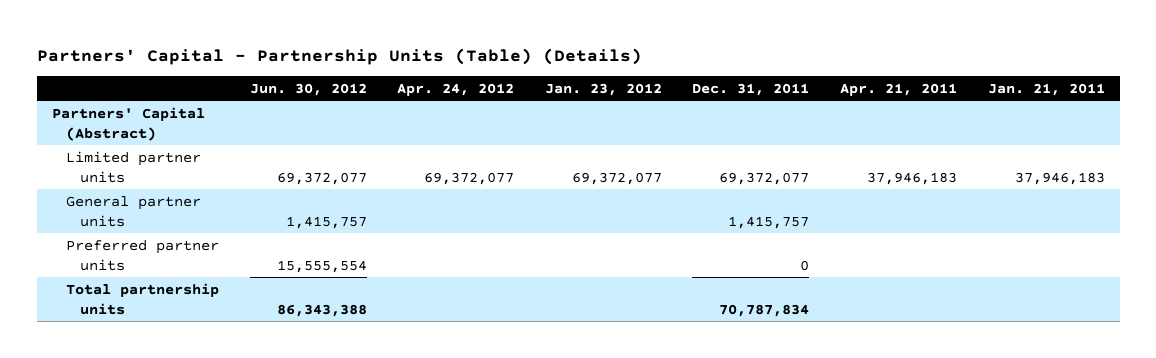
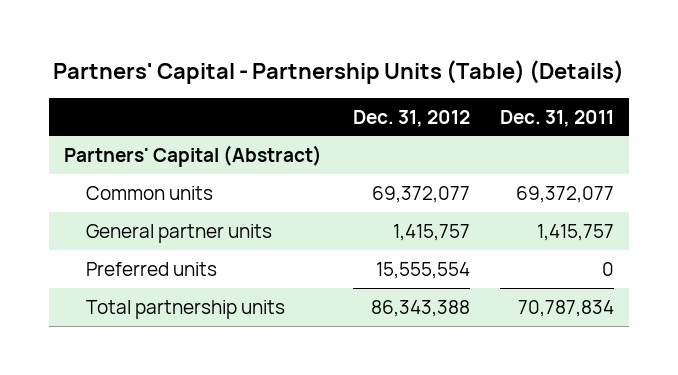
[249,82,367,96] Jun. 30, 2012 -> none
[397,82,515,96] Apr. 24, 2012 -> none
[544,82,662,96] Jan. 23, 2012 -> none
[839,82,957,96] Apr. 21, 2011 -> none
[987,82,1105,96] Jan. 21, 2011 -> none
none -> [352,109,470,127] Dec. 31, 2012
[65,150,201,183] Limited partner units -> [85,185,213,200] Common units
[65,239,219,271] Preferred partner units -> [85,261,217,276] Preferred units

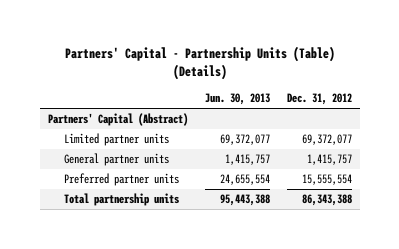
[500,109,615,127] Dec. 31, 2011 -> none
none -> [204,93,270,106] Jun. 30, 2013
[85,185,213,200] Common units -> [63,133,169,147] Limited partner units
[85,261,217,276] Preferred units -> [63,173,179,187] Preferred partner units

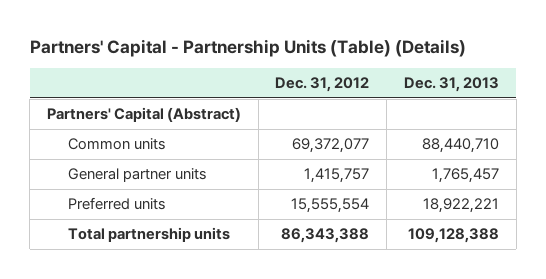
[204,93,270,106] Jun. 30, 2013 -> none
none -> [403,77,499,93] Dec. 31, 2013
[63,133,169,147] Limited partner units -> [67,138,165,151] Common units
[63,173,179,187] Preferred partner units -> [67,197,165,211] Preferred units

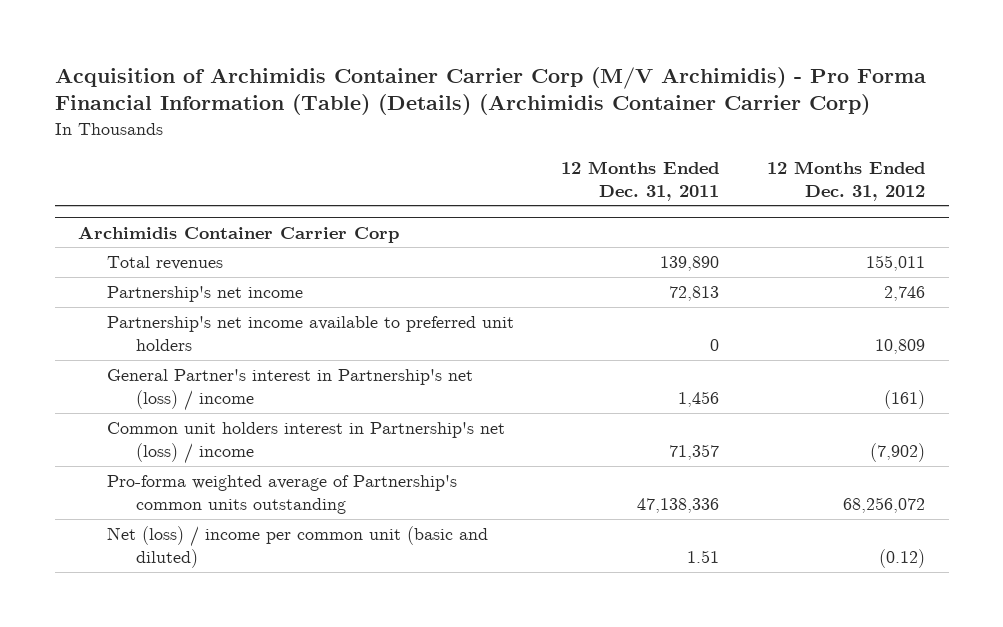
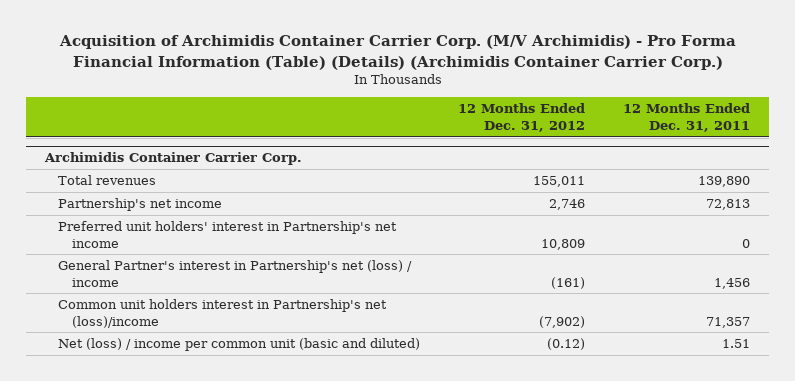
[54,66,926,116] Acquisition of Archimidis Container Carrier Corp (M/V Archimidis) - Pro Forma Financial Information (Table) (Details) (Archimidis Container Carrier Corp) -> [58,35,736,70] Acquisition of Archimidis Container Carrier Corp. (M/V Archimidis) - Pro Forma Financial Information (Table) (Details) (Archimidis Container Carrier Corp.)
[78,225,400,243] Archimidis Container Carrier Corp -> [44,152,303,166] Archimidis Container Carrier Corp.
[107,316,515,352] Partnership's net income available to preferred unit holders -> [58,221,398,248] Preferred unit holders' interest in Partnership's net income
[107,475,458,515] Pro-forma weighted average of Partnership's common units outstanding -> none
[107,422,506,465] Common unit holders interest in Partnership's net (loss) / income -> [58,299,388,328] Common unit holders interest in Partnership's net (loss)/income

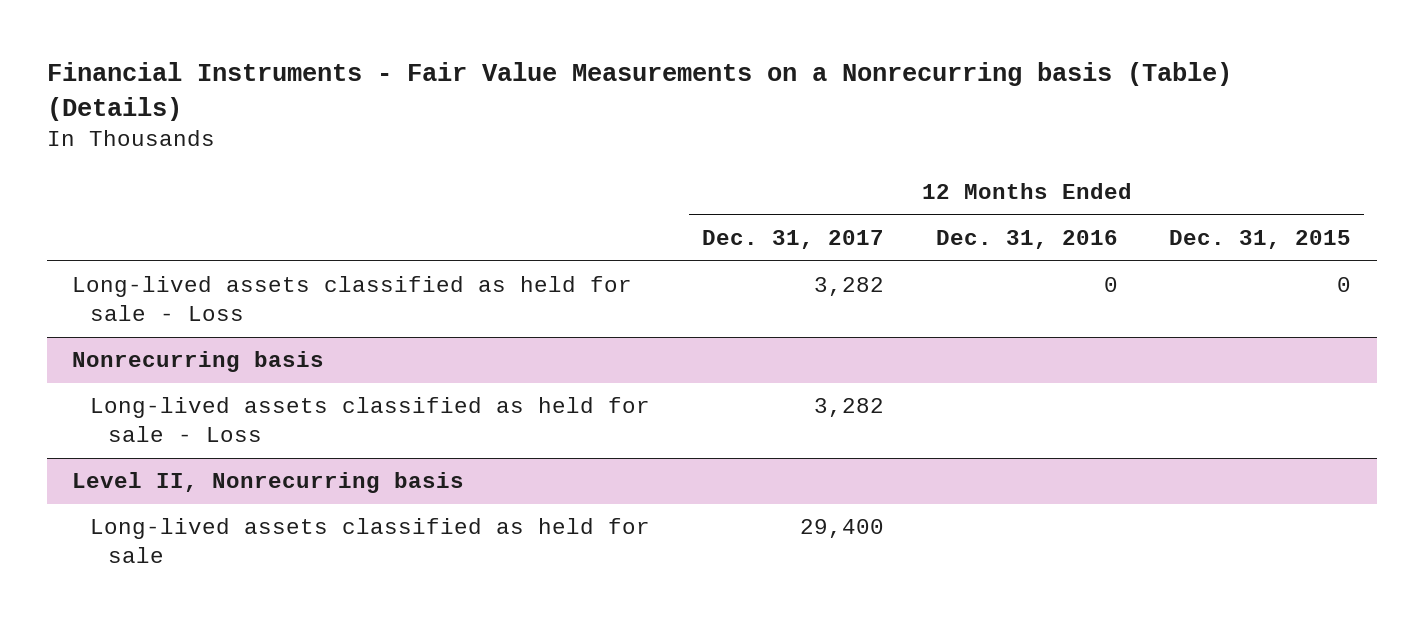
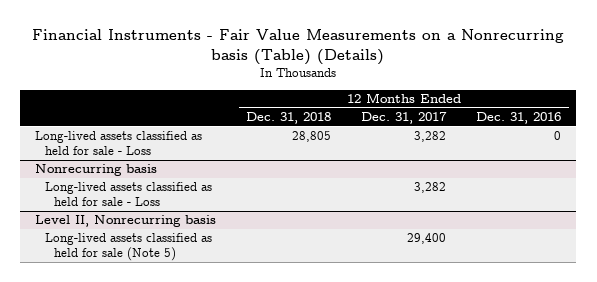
[1169,230,1352,250] Dec. 31, 2015 -> none
none -> [246,112,332,125] Dec. 31, 2018
[90,518,651,564] Long-lived assets classified as held for sale -> [44,233,212,262] Long-lived assets classified as held for sale (Note 5)

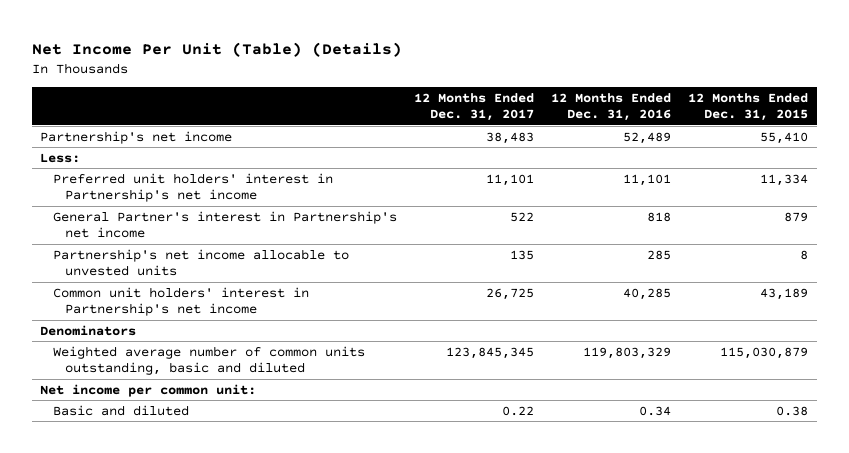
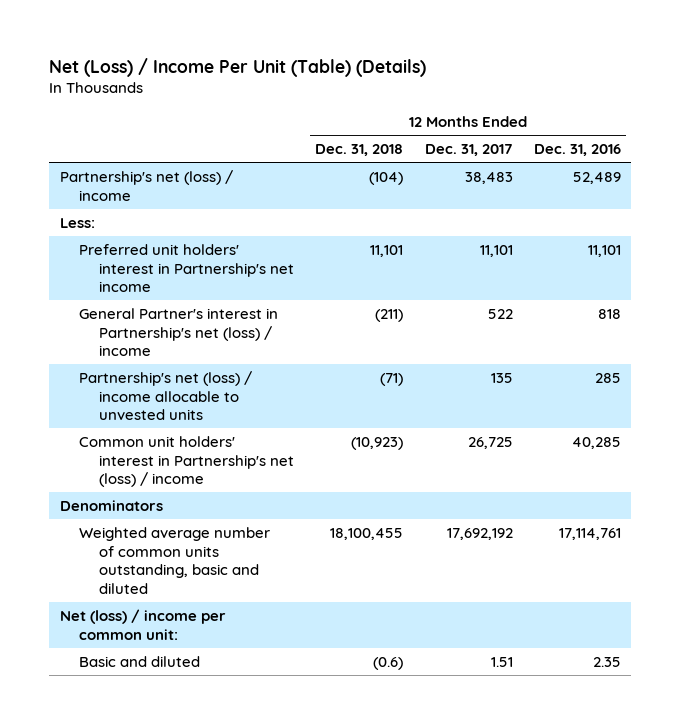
[31,41,402,57] Net Income Per Unit (Table) (Details) -> [48,57,426,77] Net (Loss) / Income Per Unit (Table) (Details)
[688,92,809,122] 12 Months Ended Dec. 31, 2015 -> none
none -> [315,144,404,157] Dec. 31, 2018
[40,130,233,144] Partnership's net income -> [59,169,233,201] Partnership's net (loss) / income
[52,210,397,239] General Partner's interest in Partnership's net income -> [79,307,279,357] General Partner's interest in Partnership's net (loss) / income
[52,248,349,277] Partnership's net income allocable to unvested units -> [79,370,253,421] Partnership's net (loss) / income allocable to unvested units
[52,286,309,317] Common unit holders' interest in Partnership's net income -> [79,435,295,488] Common unit holders' interest in Partnership's net (loss) / income
[445,346,534,359] 123,845,345 -> [446,527,513,540] 17,692,192
[583,346,672,359] 119,803,329 -> [558,527,621,540] 17,114,761
[40,383,257,397] Net income per common unit: -> [59,608,226,640] Net (loss) / income per common unit:
[501,405,534,416] 0.22 -> [490,656,513,667] 1.51
[639,405,672,416] 0.34 -> [592,656,621,667] 2.35

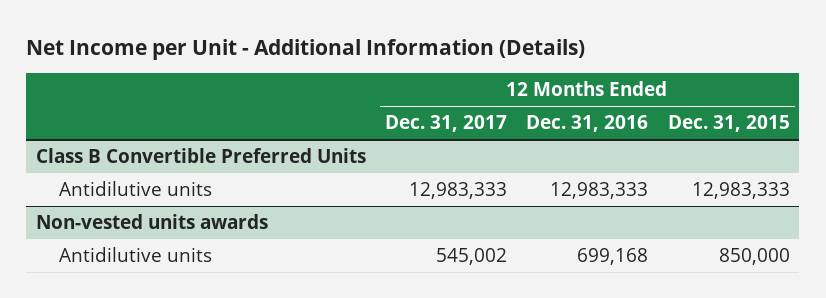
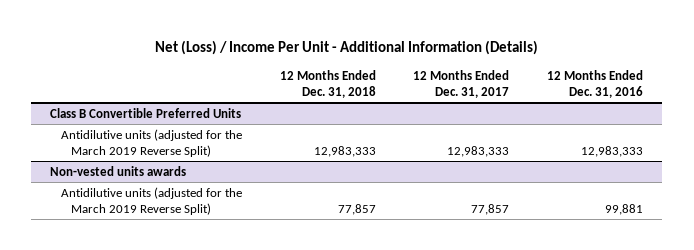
[26,38,586,60] Net Income per Unit - Additional Information (Details) -> [154,39,538,55] Net (Loss) / Income Per Unit - Additional Information (Details)
[667,115,790,133] Dec. 31, 2015 -> none
none -> [279,69,376,98] 12 Months Ended Dec. 31, 2018
[59,181,213,197] Antidilutive units -> [60,128,242,157] Antidilutive units (adjusted for the March 2019 Reverse Split)
[59,247,213,263] Antidilutive units -> [60,186,242,215] Antidilutive units (adjusted for the March 2019 Reverse Split)
[436,248,508,266] 545,002 -> [471,203,510,215] 77,857
[577,248,649,266] 699,168 -> [605,203,644,215] 99,881

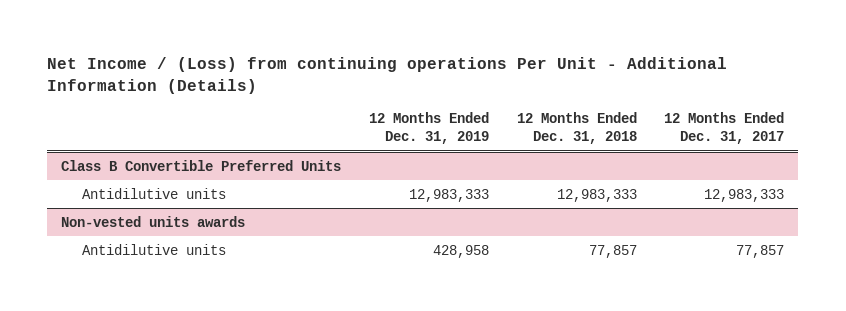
[154,39,538,55] Net (Loss) / Income Per Unit - Additional Information (Details) -> [47,56,728,94] Net Income / (Loss) from continuing operations Per Unit - Additional Information (Details)
[547,69,644,98] 12 Months Ended Dec. 31, 2016 -> none
none -> [368,112,489,145] 12 Months Ended Dec. 31, 2019
[60,128,242,157] Antidilutive units (adjusted for the March 2019 Reverse Split) -> [82,187,227,199] Antidilutive units
[60,186,242,215] Antidilutive units (adjusted for the March 2019 Reverse Split) -> [82,243,227,255] Antidilutive units

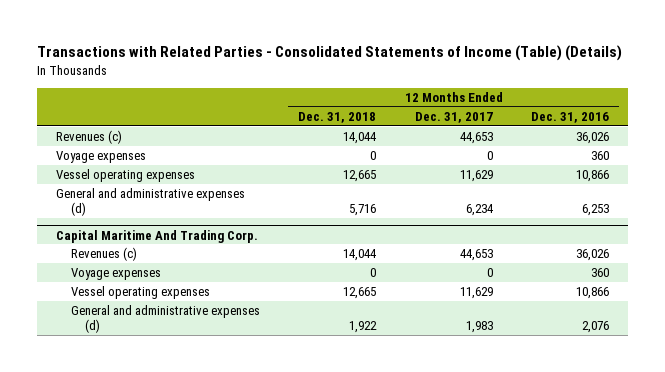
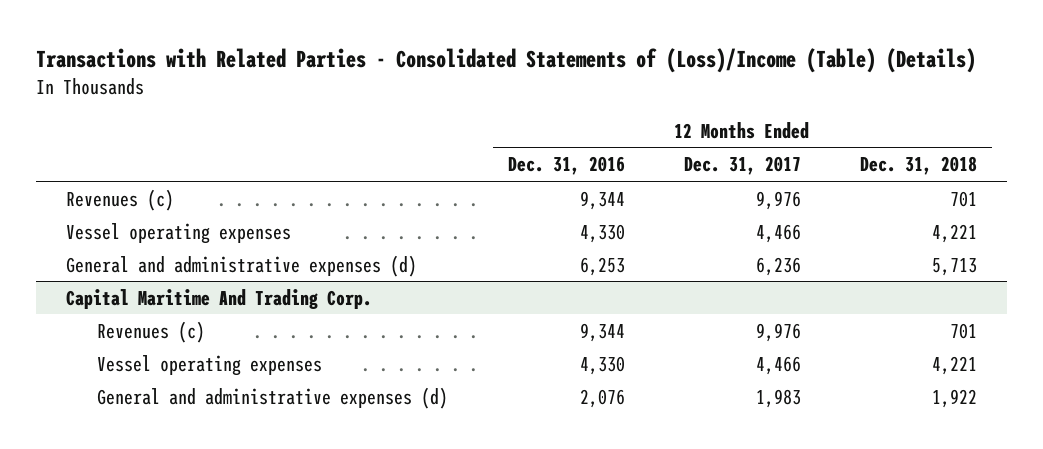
[36,45,622,62] Transactions with Related Parties - Consolidated Statements of Income (Table) (Details) -> [36,48,977,74] Transactions with Related Parties - Consolidated Statements of (Loss)/Income (Table) (Details)
[56,151,147,164] Voyage expenses -> none
[343,132,378,145] 14,044 -> [950,190,978,207] 701
[459,132,493,145] 44,653 -> [755,190,801,210] 9,976
[576,132,610,145] 36,026 -> [579,190,625,210] 9,344
[343,170,377,183] 12,665 -> [932,223,978,243] 4,221
[459,170,493,183] 11,629 -> [755,223,801,243] 4,466
[576,170,610,183] 10,866 -> [579,223,625,243] 4,330
[349,204,377,217] 5,716 -> [932,257,978,276] 5,713
[465,204,494,217] 6,234 -> [755,256,801,276] 6,236
[70,268,161,281] Voyage expenses -> none
[343,249,378,262] 14,044 -> [950,322,978,339] 701
[459,249,493,262] 44,653 -> [755,322,801,342] 9,976
[576,249,610,262] 36,026 -> [579,322,625,342] 9,344
[343,287,377,300] 12,665 -> [932,355,978,375] 4,221
[459,287,493,300] 11,629 -> [755,355,801,375] 4,466
[576,287,610,300] 10,866 -> [579,355,625,375] 4,330

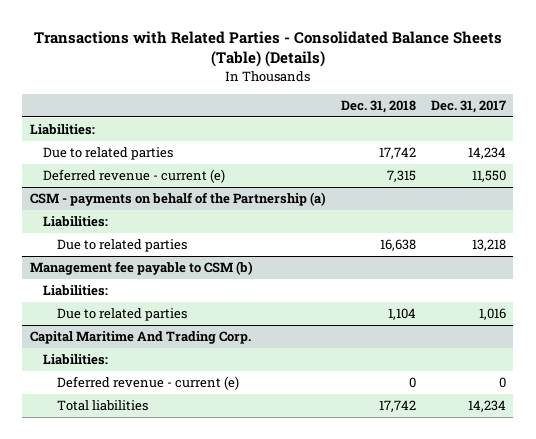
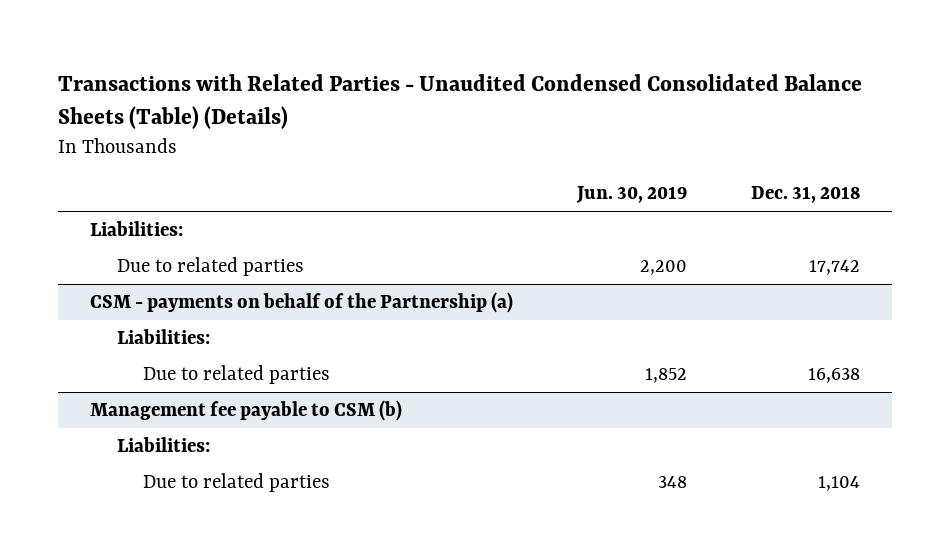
[33,30,502,67] Transactions with Related Parties - Consolidated Balance Sheets (Table) (Details) -> [58,74,863,130] Transactions with Related Parties - Unaudited Condensed Consolidated Balance Sheets (Table) (Details)
[430,99,506,113] Dec. 31, 2017 -> none
none -> [576,185,688,203] Jun. 30, 2019
[43,169,226,184] Deferred revenue - current (e) -> none
[29,331,251,345] Capital Maritime And Trading Corp. -> none
[43,354,109,366] Liabilities: -> none
[56,376,239,391] Deferred revenue - current (e) -> none
[56,400,148,412] Total liabilities -> none

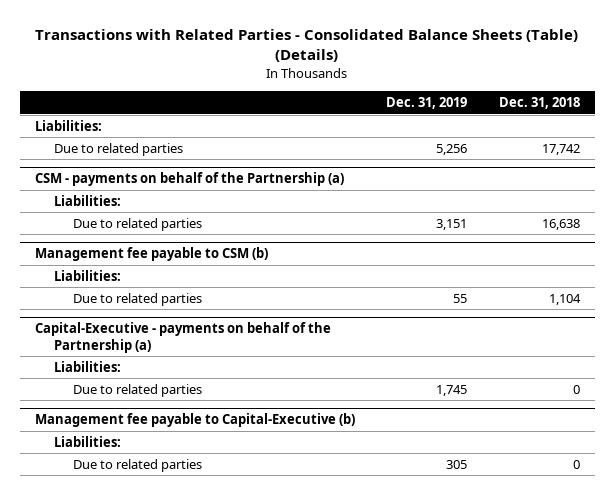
[58,74,863,130] Transactions with Related Parties - Unaudited Condensed Consolidated Balance Sheets (Table) (Details) -> [35,28,579,63] Transactions with Related Parties - Consolidated Balance Sheets (Table) (Details)
[576,185,688,203] Jun. 30, 2019 -> none
none -> [386,97,468,110] Dec. 31, 2019
none -> [35,322,332,354] Capital-Executive - payments on behalf of the Partnership (a)
none -> [53,360,121,372] Liabilities:
none -> [72,383,202,397] Due to related parties
none -> [35,413,356,428] Management fee payable to Capital-Executive (b)
none -> [53,435,121,447] Liabilities:
none -> [72,458,202,472] Due to related parties

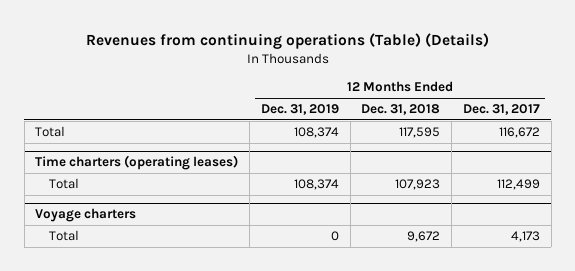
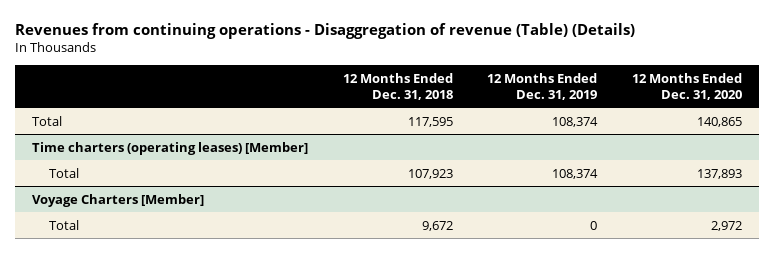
[85,32,489,49] Revenues from continuing operations (Table) (Details) -> [14,22,635,39] Revenues from continuing operations - Disaggregation of revenue (Table) (Details)
[462,104,540,116] Dec. 31, 2017 -> none
none -> [631,72,742,100] 12 Months Ended Dec. 31, 2020
[35,155,239,171] Time charters (operating leases) -> [32,141,309,155] Time charters (operating leases) [Member]
[35,208,137,223] Voyage charters -> [32,193,205,207] Voyage Charters [Member]

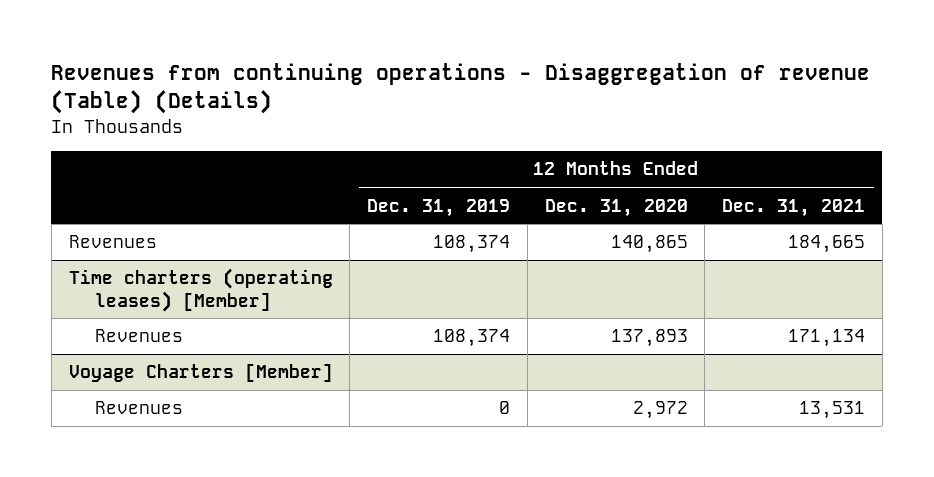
[342,72,453,100] 12 Months Ended Dec. 31, 2018 -> none
none -> [722,198,866,217] Dec. 31, 2021
[32,115,63,126] Total -> [68,235,157,249] Revenues
[49,167,80,178] Total -> [95,329,184,343] Revenues
[49,219,80,230] Total -> [95,401,184,415] Revenues

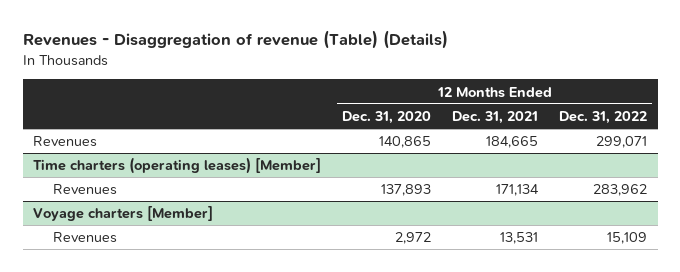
[51,62,871,115] Revenues from continuing operations - Disaggregation of revenue (Table) (Details) -> [22,30,448,50] Revenues - Disaggregation of revenue (Table) (Details)
[367,198,511,217] Dec. 31, 2019 -> none
none -> [559,110,648,124] Dec. 31, 2022
[68,363,333,383] Voyage Charters [Member] -> [33,206,214,222] Voyage charters [Member]

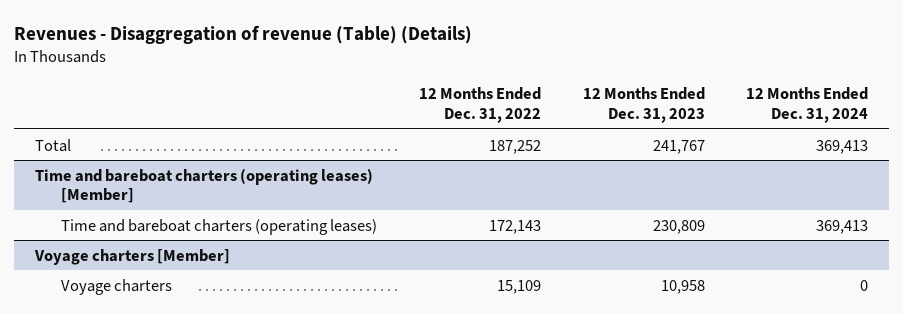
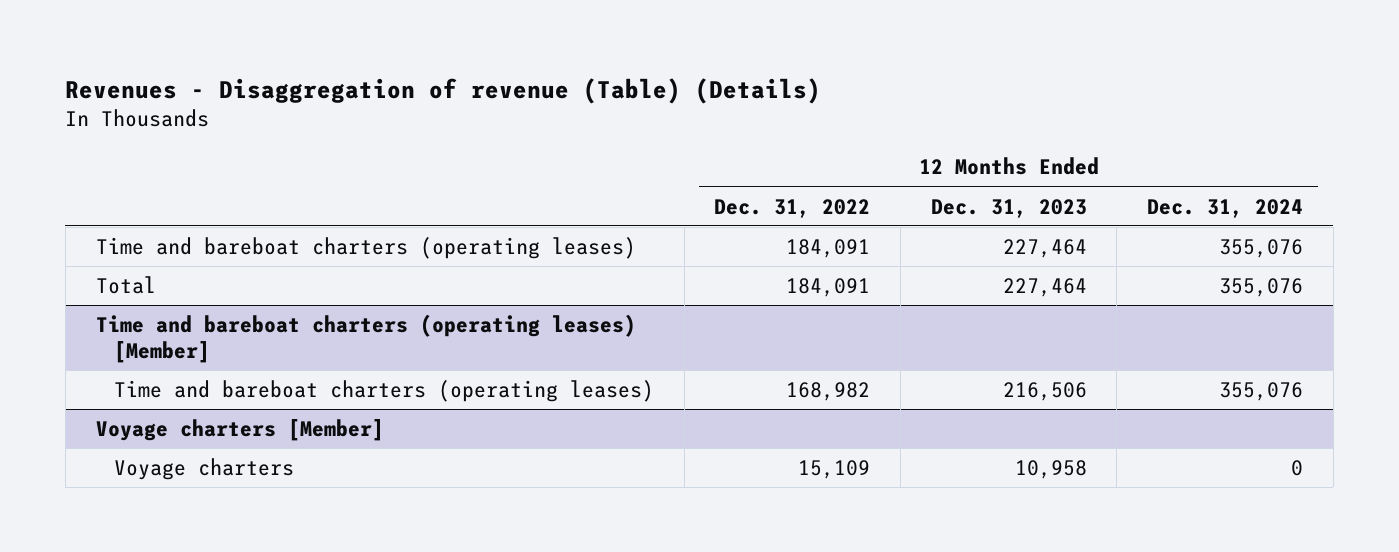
none -> [95,236,636,259] Time and bareboat charters (operating leases)
[489,139,542,154] 187,252 -> [786,277,871,297] 184,091
[652,139,705,154] 241,767 -> [1002,277,1087,297] 227,464
[816,139,869,154] 369,413 -> [1219,277,1304,297] 355,076
[489,219,542,234] 172,143 -> [786,381,871,401] 168,982
[652,219,705,234] 230,809 -> [1002,381,1087,401] 216,506
[816,219,869,234] 369,413 -> [1219,381,1304,401] 355,076

